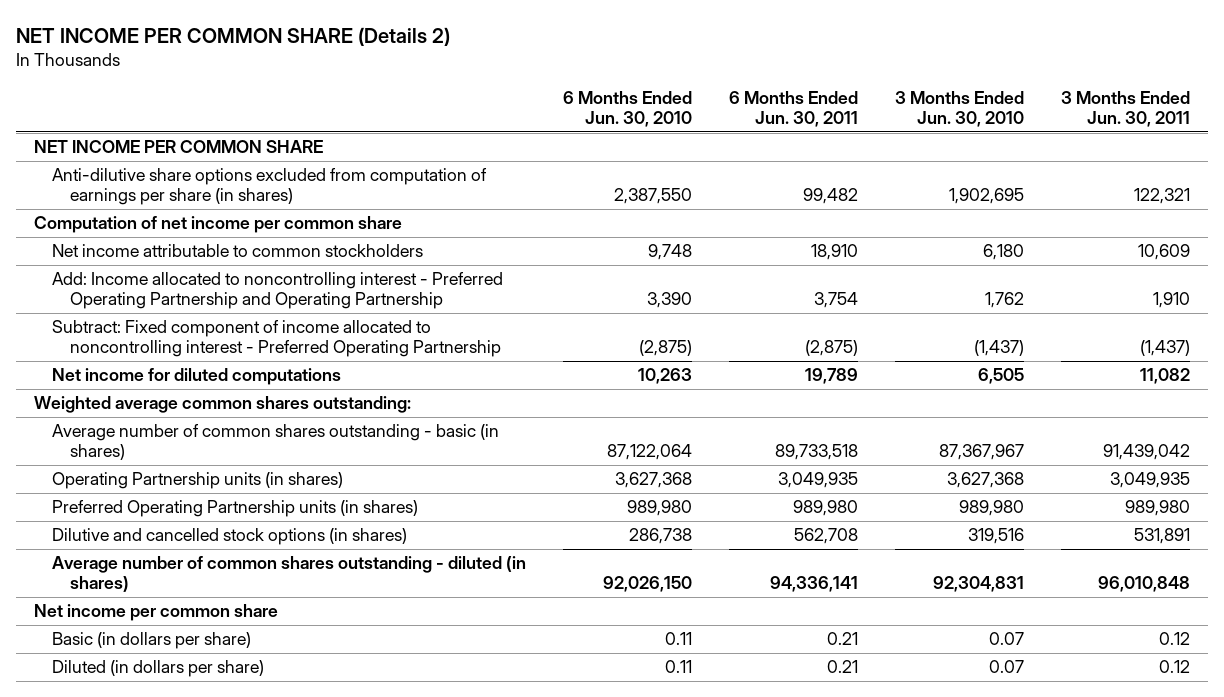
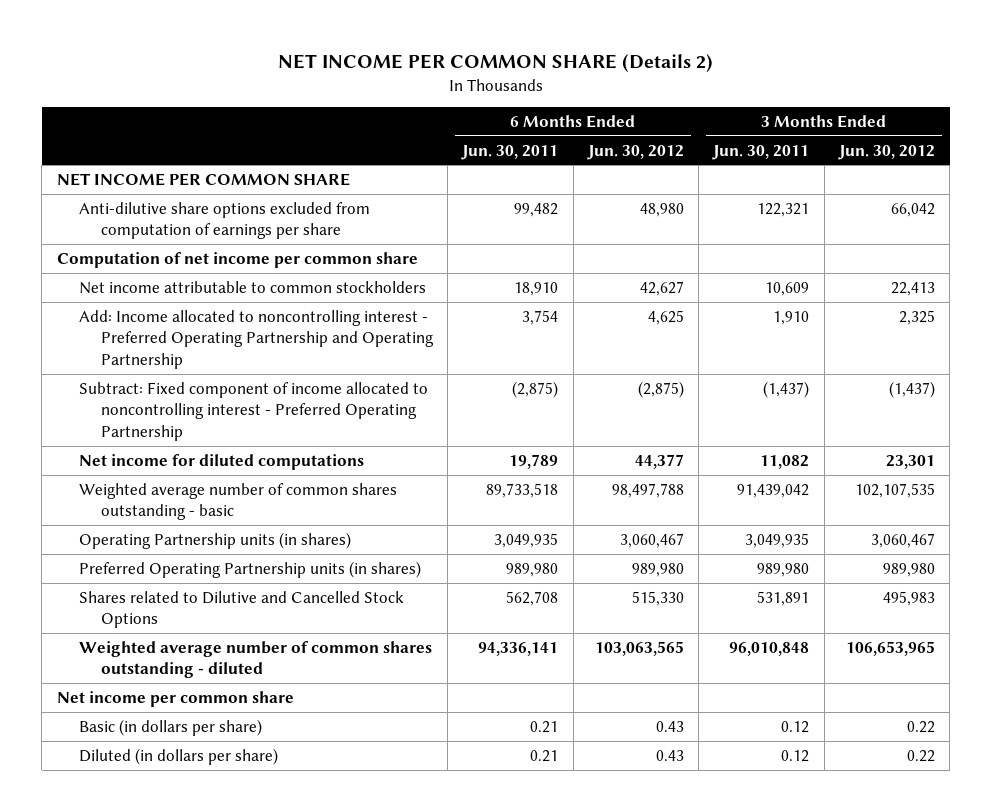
[563,91,693,128] 6 Months Ended Jun. 30, 2010 -> none
[894,91,1024,128] 3 Months Ended Jun. 30, 2010 -> none
none -> [586,144,684,160] Jun. 30, 2012
none -> [837,144,935,160] Jun. 30, 2012
[52,168,488,206] Anti-dilutive share options excluded from computation of earnings per share (in shares) -> [78,201,370,240] Anti-dilutive share options excluded from computation of earnings per share
[34,396,412,414] Weighted average common shares outstanding: -> none
[52,424,500,461] Average number of common shares outstanding - basic (in shares) -> [78,482,397,521] Weighted average number of common shares outstanding - basic
[52,528,408,546] Dilutive and cancelled stock options (in shares) -> [78,590,404,629] Shares related to Dilutive and Cancelled Stock Options
[52,556,527,593] Average number of common shares outstanding - diluted (in shares) -> [78,640,432,679] Weighted average number of common shares outstanding - diluted

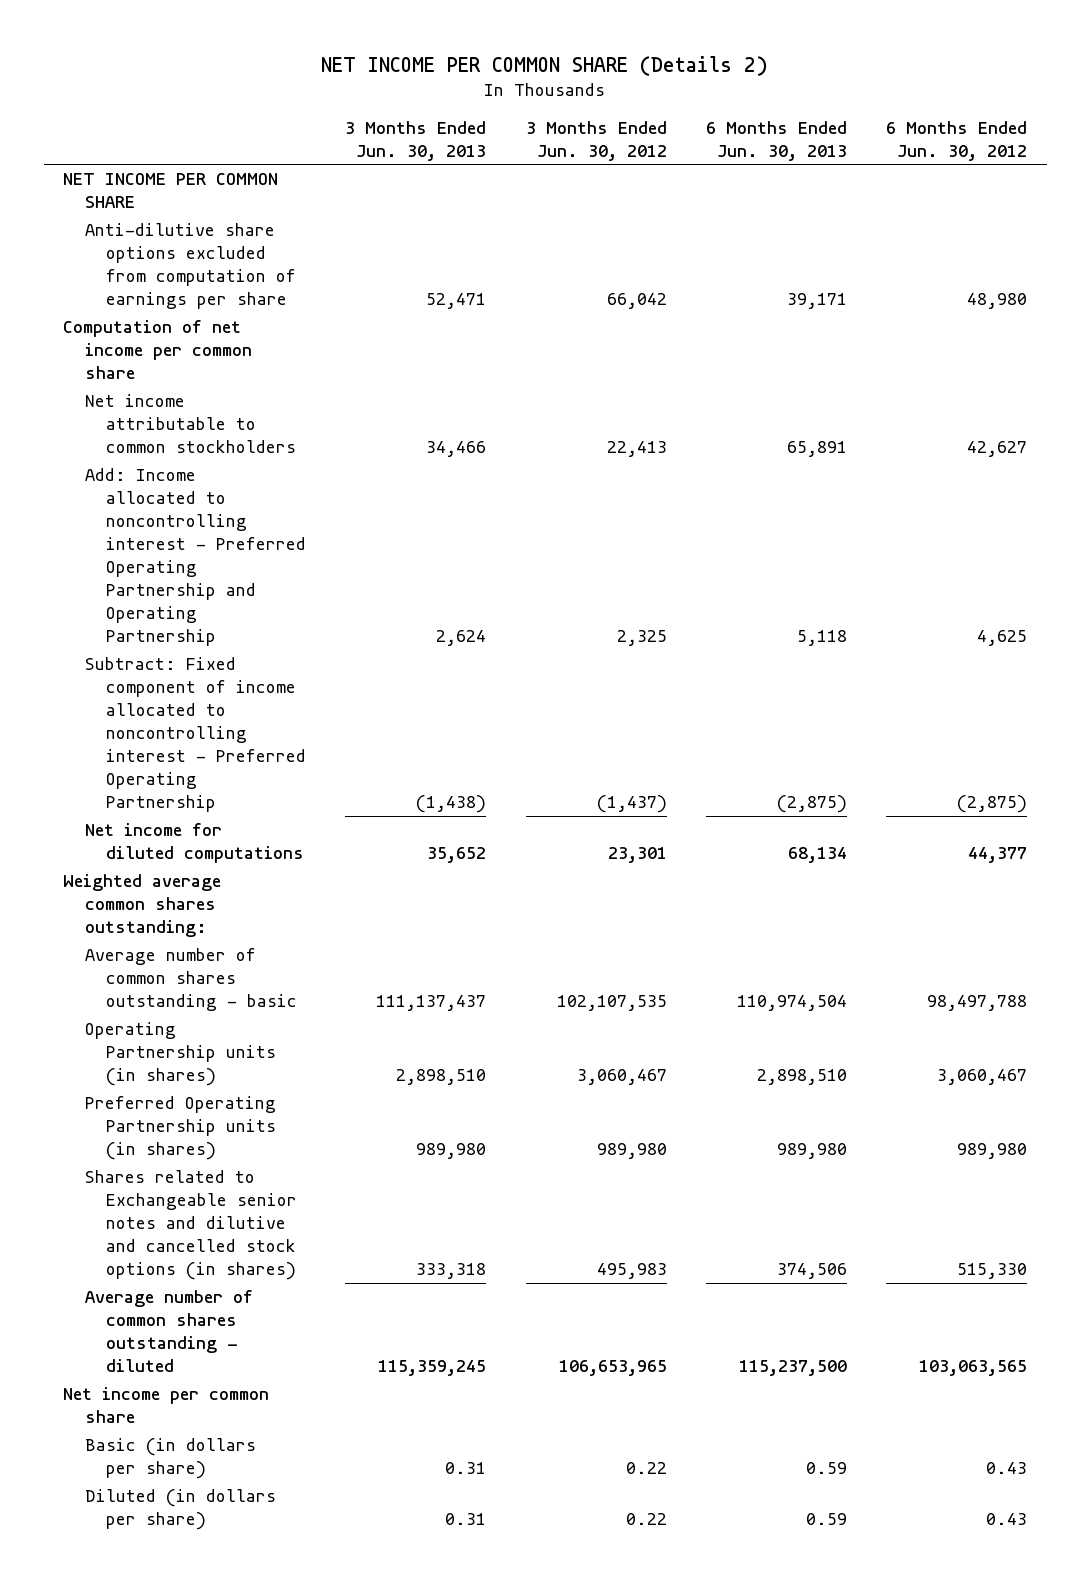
[461,144,559,160] Jun. 30, 2011 -> none
[712,144,810,160] Jun. 30, 2011 -> none
none -> [345,120,487,161] 3 Months Ended Jun. 30, 2013
none -> [705,120,847,161] 6 Months Ended Jun. 30, 2013
none -> [63,874,222,937] Weighted average common shares outstanding:
[78,482,397,521] Weighted average number of common shares outstanding - basic -> [84,948,298,1011] Average number of common shares outstanding - basic
[78,590,404,629] Shares related to Dilutive and Cancelled Stock Options -> [84,1170,298,1280] Shares related to Exchangeable senior notes and dilutive and cancelled stock options (in shares)
[78,640,432,679] Weighted average number of common shares outstanding - diluted -> [84,1290,253,1372] Average number of common shares outstanding - diluted

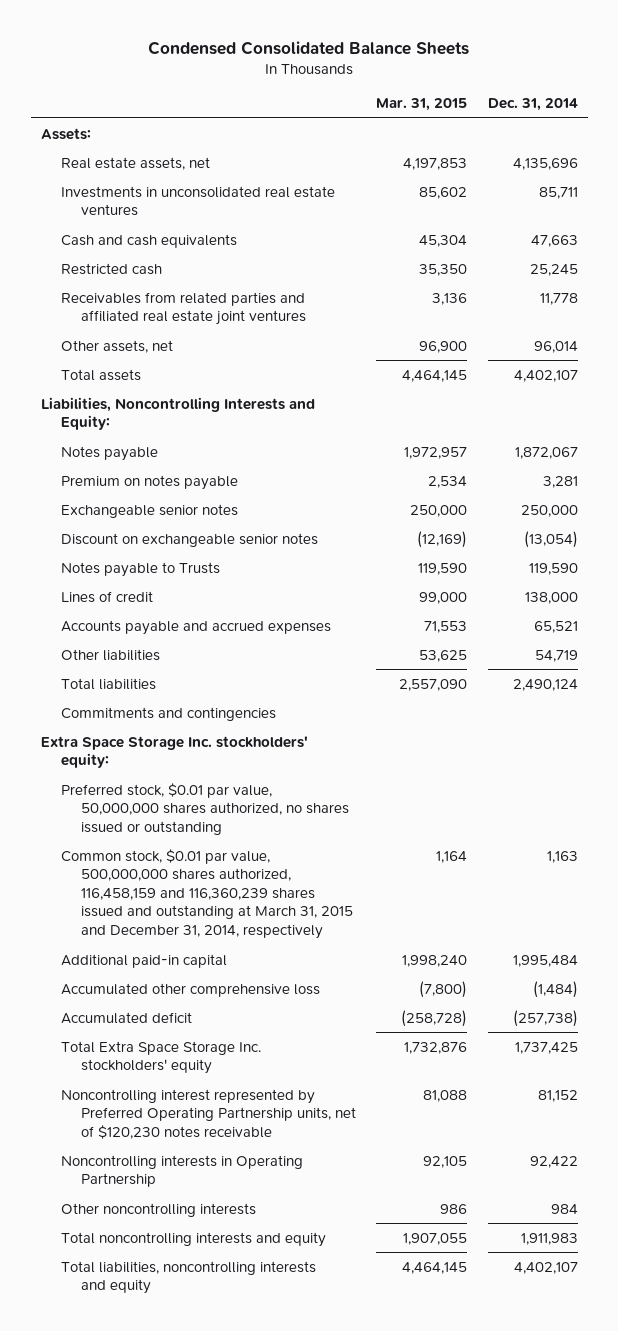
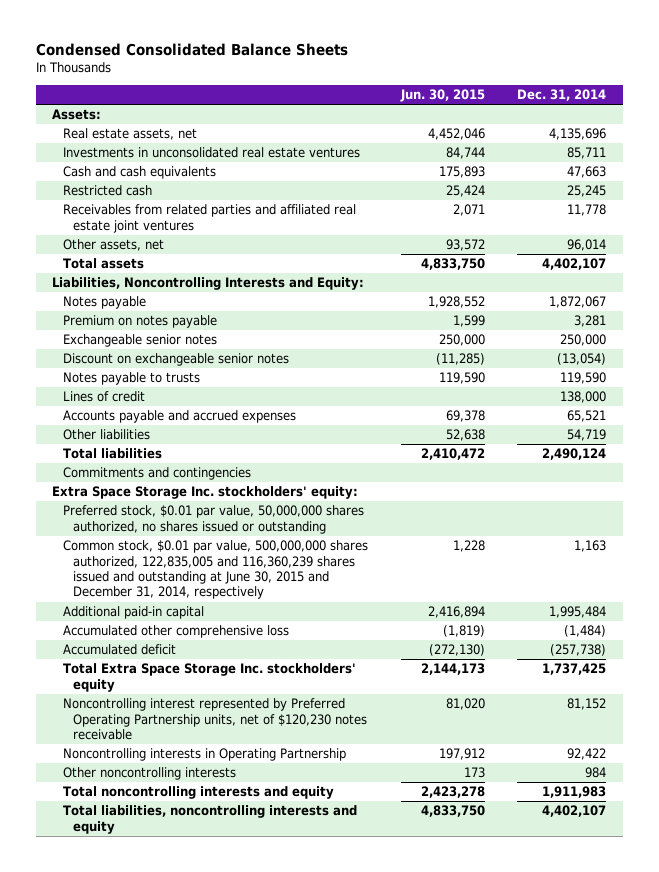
[376,98,468,112] Mar. 31, 2015 -> none
none -> [399,89,485,103] Jun. 30, 2015
[61,561,221,577] Notes payable to Trusts -> [62,372,200,386] Notes payable to trusts
[61,848,354,940] Common stock, $0.01 par value, 500,000,000 shares authorized, 116,458,159 and 116,360,239 shares issued and outstanding at March 31, 2015 and December 31, 2014, respectively -> [62,540,368,600] Common stock, $0.01 par value, 500,000,000 shares authorized, 122,835,005 and 116,360,239 shares issued and outstanding at June 30, 2015 and December 31, 2014, respectively

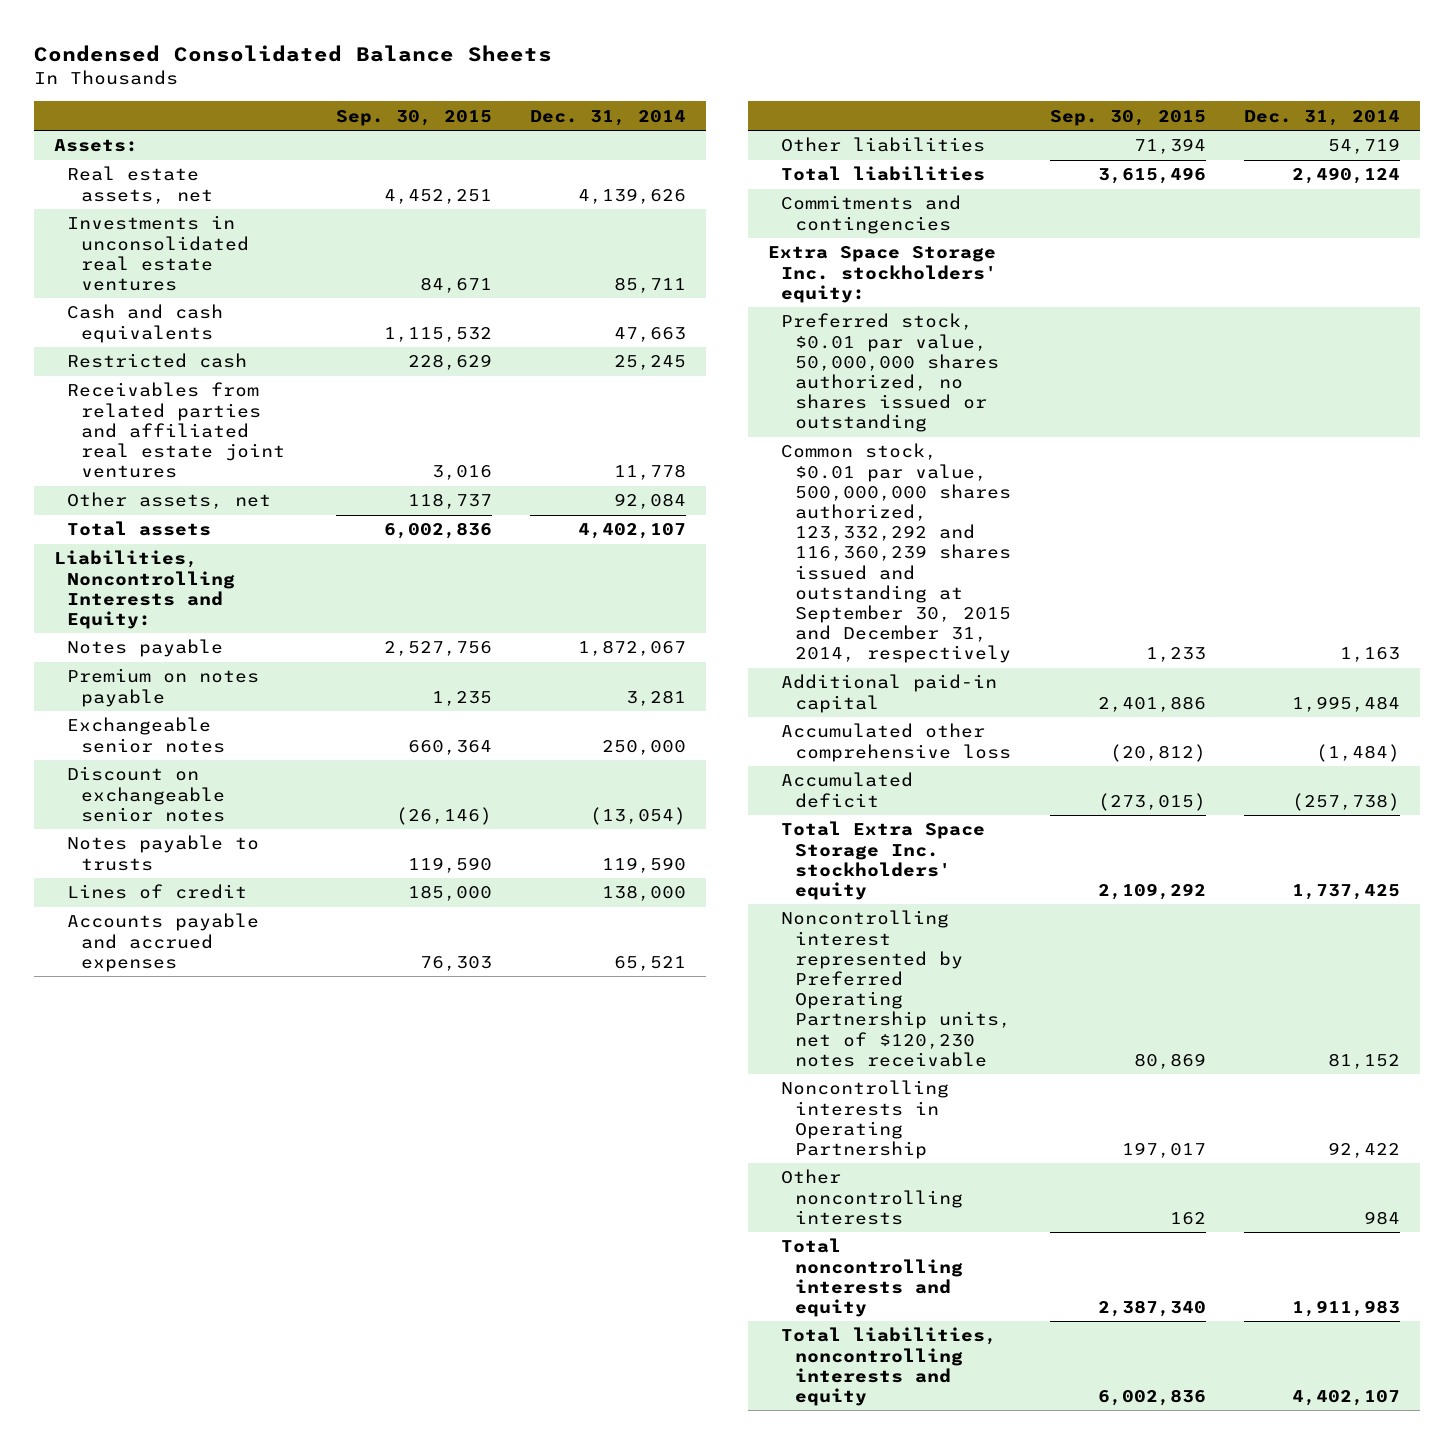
[399,89,485,103] Jun. 30, 2015 -> none
none -> [335,109,492,126] Sep. 30, 2015
[549,128,607,141] 4,135,696 -> [578,187,687,204] 4,139,626
[567,239,607,252] 96,014 -> [614,493,687,510] 92,084
[62,540,368,600] Common stock, $0.01 par value, 500,000,000 shares authorized, 122,835,005 and 116,360,239 shares issued and outstanding at June 30, 2015 and December 31, 2014, respectively -> [781,443,1011,664] Common stock, $0.01 par value, 500,000,000 shares authorized, 123,332,292 and 116,360,239 shares issued and outstanding at September 30, 2015 and December 31, 2014, respectively

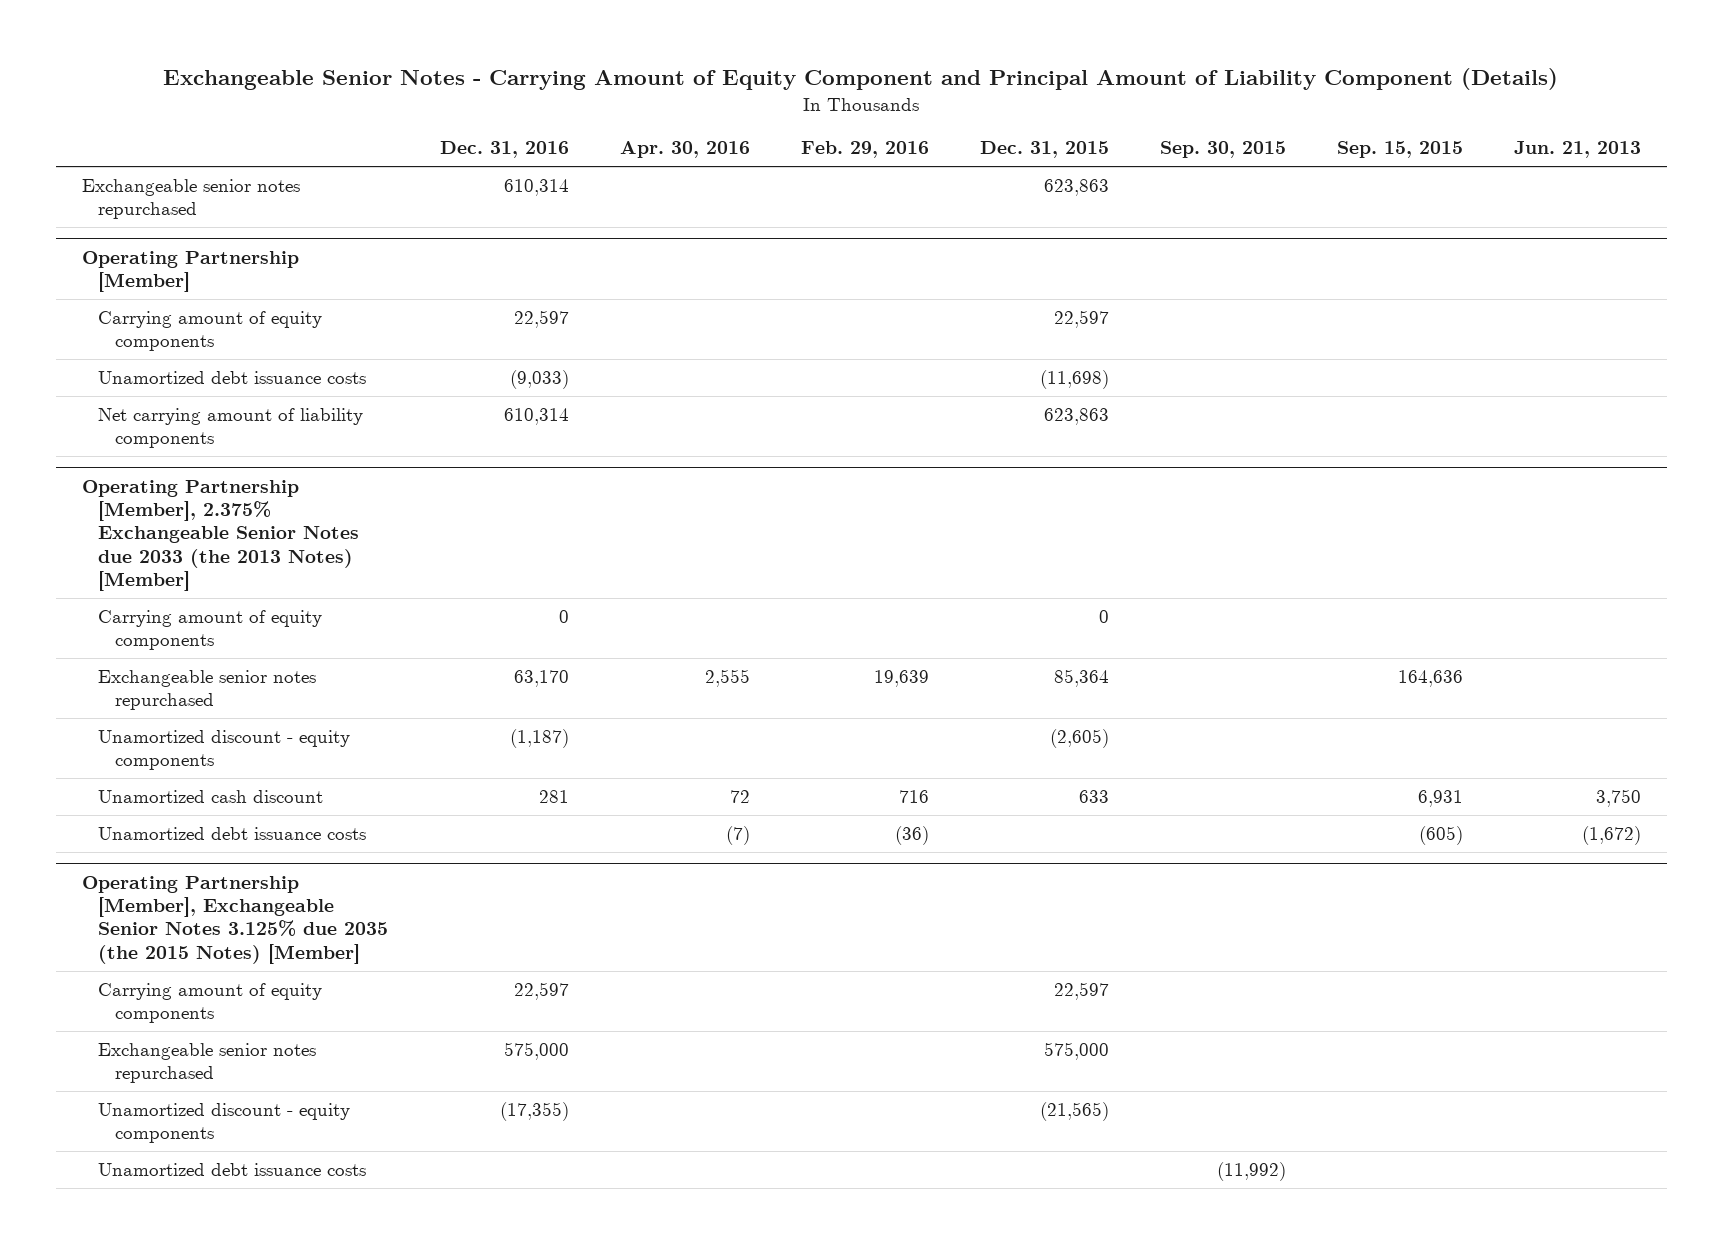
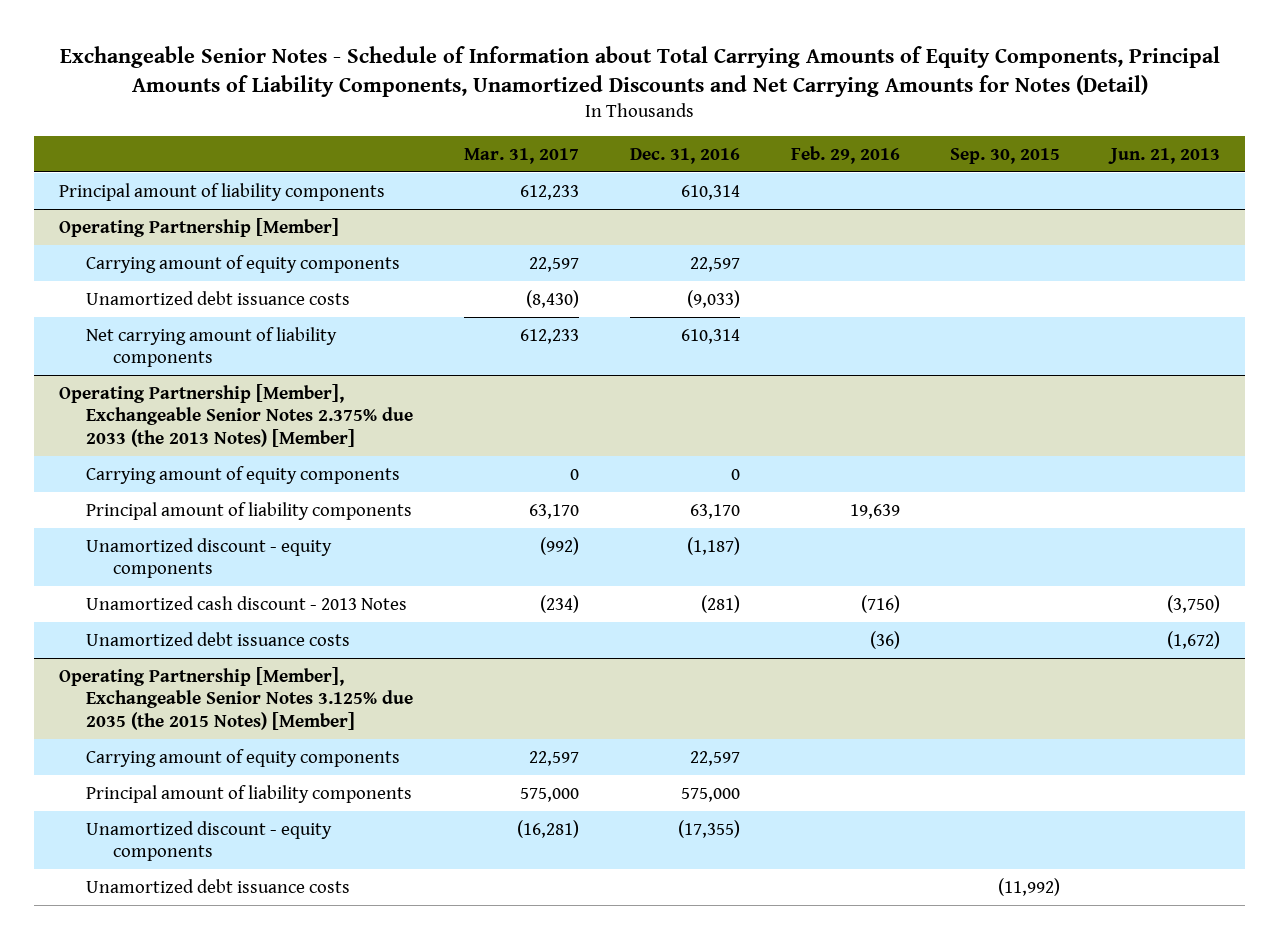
[163,68,1559,91] Exchangeable Senior Notes - Carrying Amount of Equity Component and Principal Amount of Liability Component (Details) -> [59,45,1220,97] Exchangeable Senior Notes - Schedule of Information about Total Carrying Amounts of Equity Components, Principal Amounts of Liability Components, Unamortized Discounts and Net Carrying Amounts for Notes (Detail)
[619,141,750,159] Apr. 30, 2016 -> none
[979,141,1109,159] Dec. 31, 2015 -> none
[1337,141,1464,159] Sep. 15, 2015 -> none
none -> [463,147,579,164] Mar. 31, 2017
[81,178,300,220] Exchangeable senior notes repurchased -> [59,182,386,201] Principal amount of liability components
[81,479,360,592] Operating Partnership [Member], 2.375% Exchangeable Senior Notes due 2033 (the 2013 Notes) [Member] -> [59,383,414,447] Operating Partnership [Member], Exchangeable Senior Notes 2.375% due 2033 (the 2013 Notes) [Member]
[98,669,317,711] Exchangeable senior notes repurchased -> [86,501,413,520] Principal amount of liability components
[98,789,324,803] Unamortized cash discount -> [86,595,408,610] Unamortized cash discount - 2013 Notes
[538,789,569,803] 281 -> [700,594,740,613] (281)
[898,789,929,803] 716 -> [860,594,900,613] (716)
[1596,788,1642,807] 3,750 -> [1167,594,1221,613] (3,750)
[98,1042,317,1084] Exchangeable senior notes repurchased -> [86,784,413,803] Principal amount of liability components

